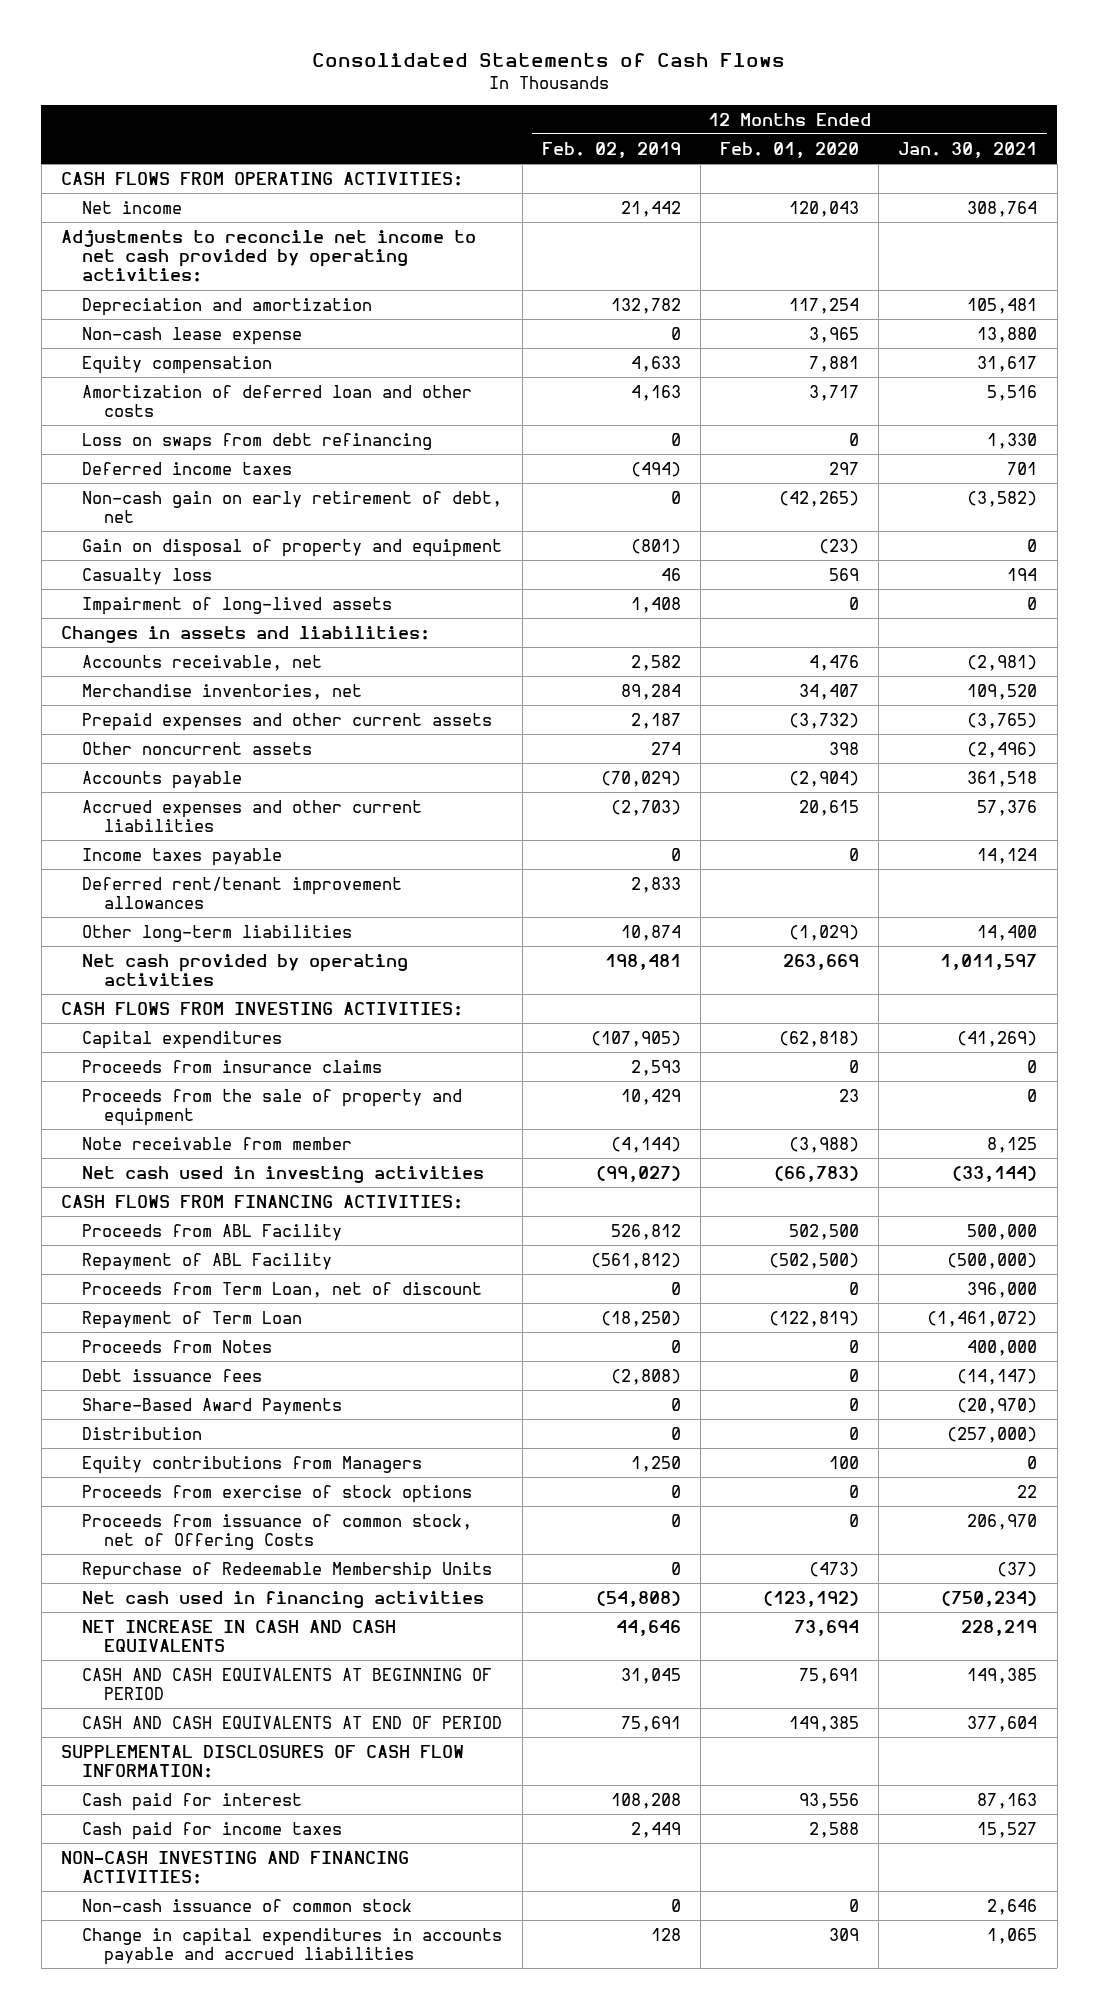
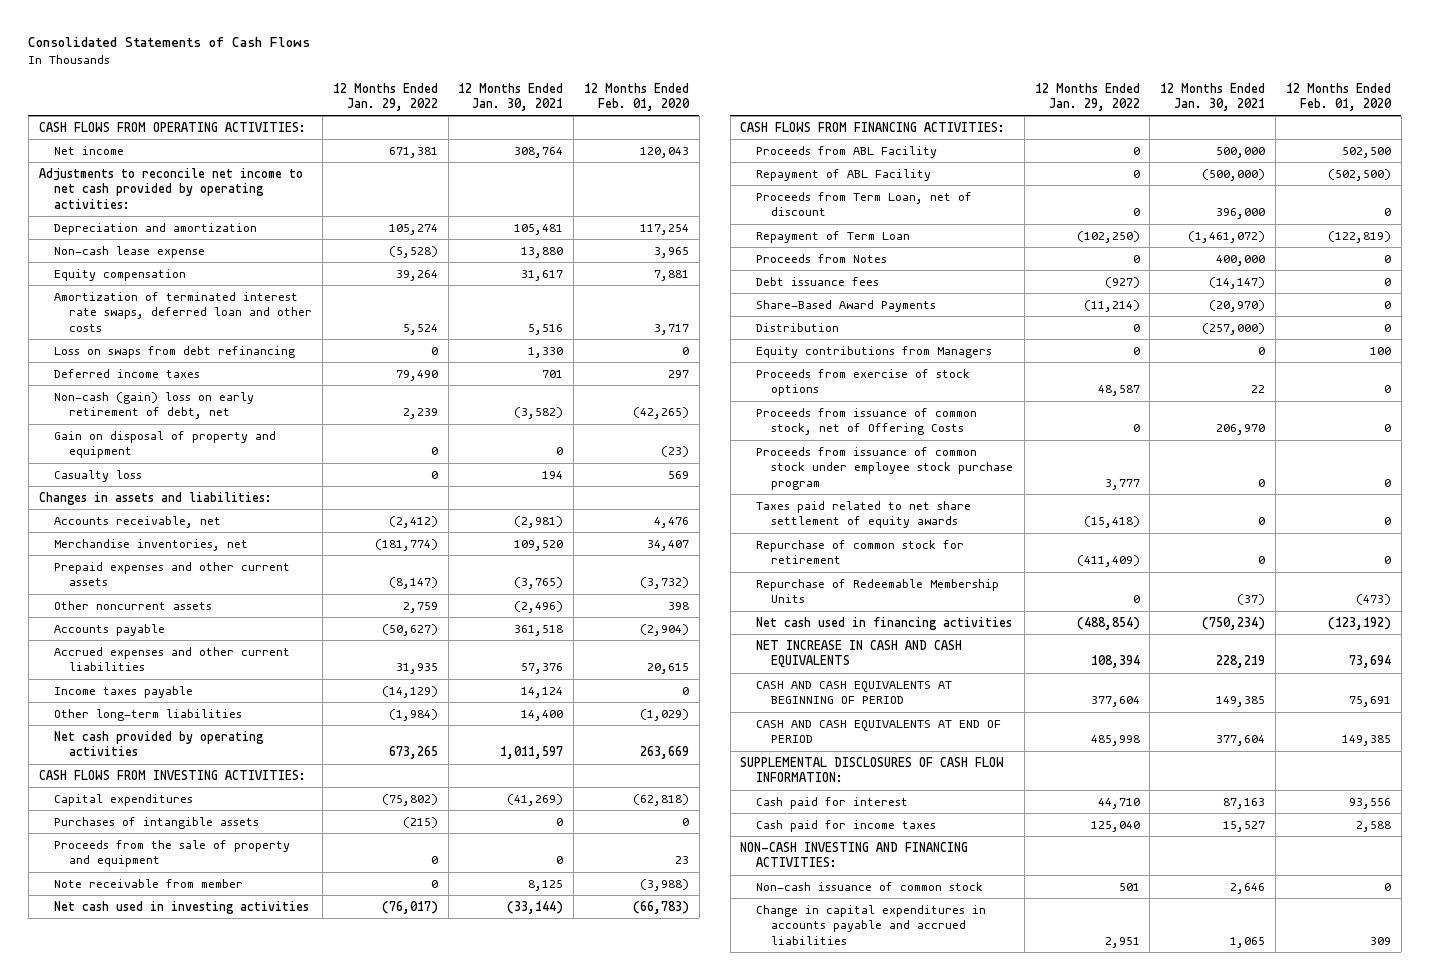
[541,141,681,158] Feb. 02, 2019 -> none
none -> [332,82,438,111] 12 Months Ended Jan. 29, 2022
[82,384,473,417] Amortization of deferred loan and other costs -> [53,292,313,332] Amortization of terminated interest rate swaps, deferred loan and other costs
[82,490,503,523] Non-cash gain on early retirement of debt, net -> [53,392,254,420] Non-cash (gain) loss on early retirement of debt, net
[82,596,393,615] Impairment of long-lived assets -> none
[82,876,403,909] Deferred rent/tenant improvement allowances -> none
[82,1059,383,1073] Proceeds from insurance claims -> none
none -> [53,817,259,830] Purchases of intangible assets
none -> [755,447,1014,490] Proceeds from issuance of common stock under employee stock purchase program
none -> [755,501,971,529] Taxes paid related to net share settlement of equity awards
none -> [755,540,964,565] Repurchase of common stock for retirement

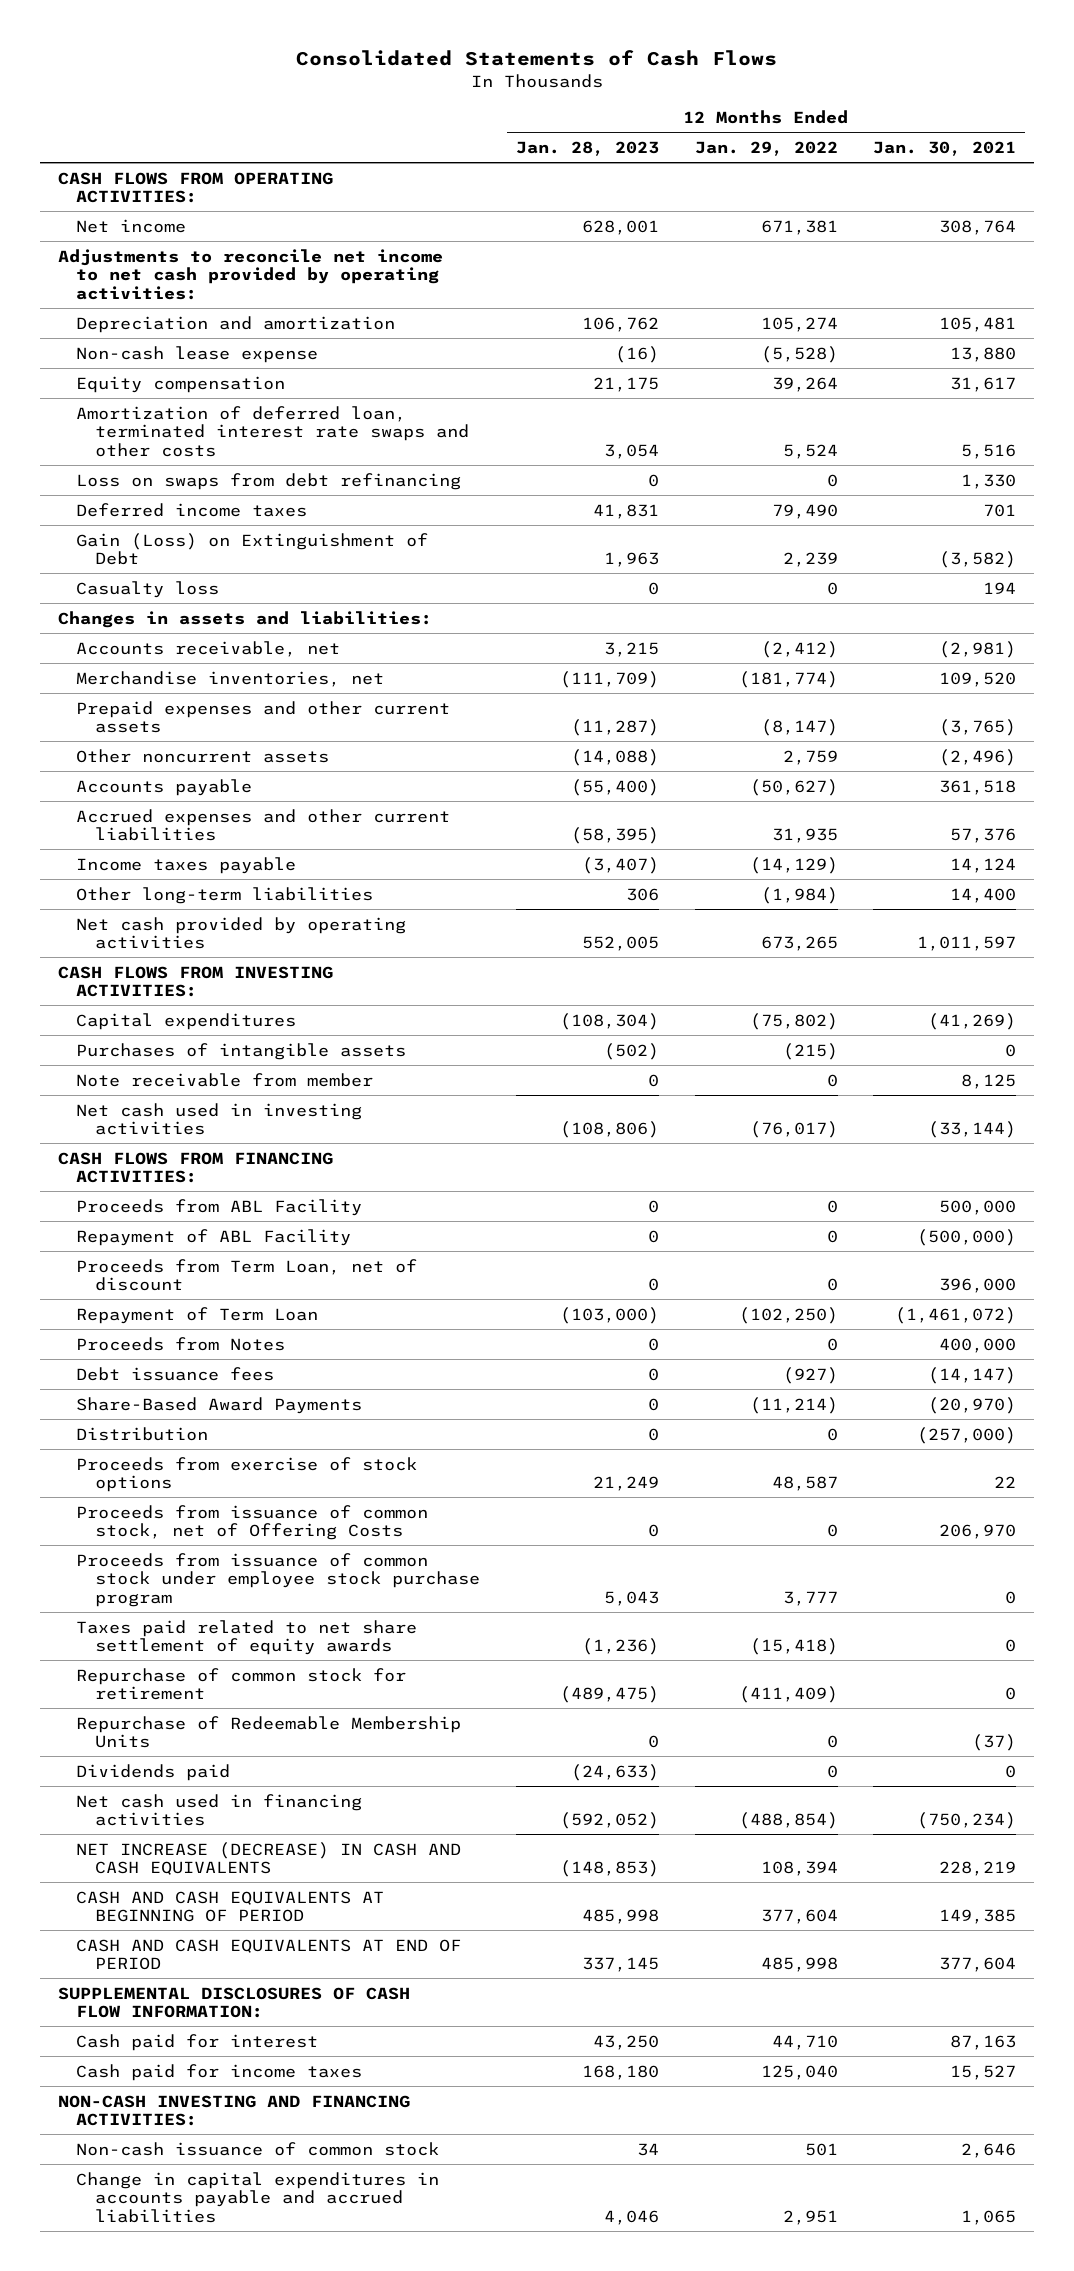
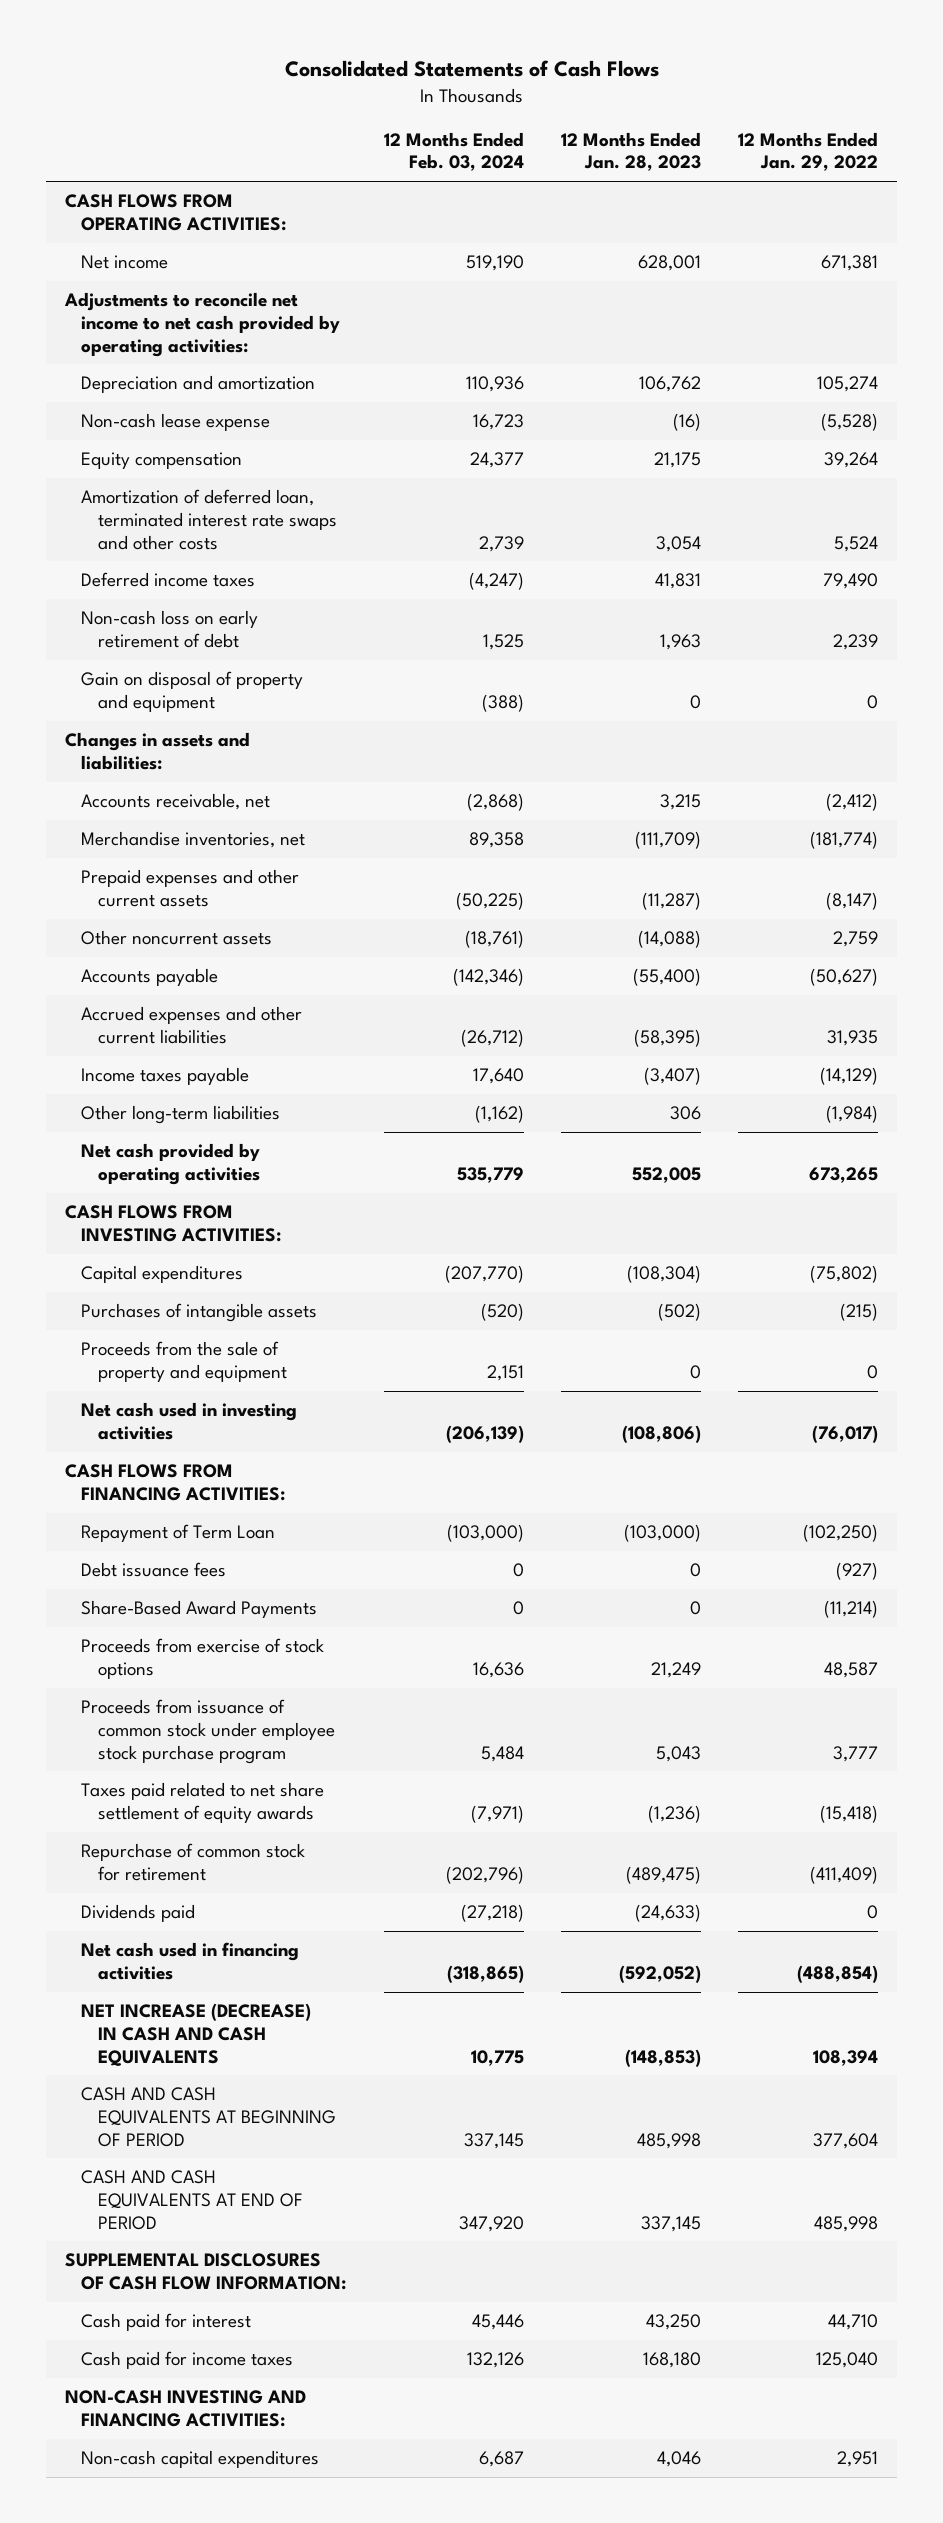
[873,141,1017,157] Jan. 30, 2021 -> none
none -> [383,131,524,172] 12 Months Ended Feb. 03, 2024
[76,472,462,490] Loss on swaps from debt refinancing -> none
[76,580,220,598] Casualty loss -> none
[76,532,429,566] Gain (Loss) on Extinguishment of Debt -> [81,610,259,648] Non-cash loss on early retirement of debt
none -> [81,671,304,712] Gain on disposal of property and equipment
[76,1072,374,1087] Note receivable from member -> none
none -> [81,1341,287,1382] Proceeds from the sale of property and equipment
[76,1198,363,1216] Proceeds from ABL Facility -> none
[76,1228,352,1246] Repayment of ABL Facility -> none
[76,1258,418,1292] Proceeds from Term Loan, net of discount -> none
[76,1336,286,1351] Proceeds from Notes -> none
[76,1426,209,1441] Distribution -> none
[76,1504,429,1541] Proceeds from issuance of common stock, net of Offering Costs -> none
[76,1715,462,1749] Repurchase of Redeemable Membership Units -> none
[76,2141,440,2156] Non-cash issuance of common stock -> none
[76,2171,440,2223] Change in capital expenditures in accounts payable and accrued liabilities -> [81,2450,320,2469] Non-cash capital expenditures

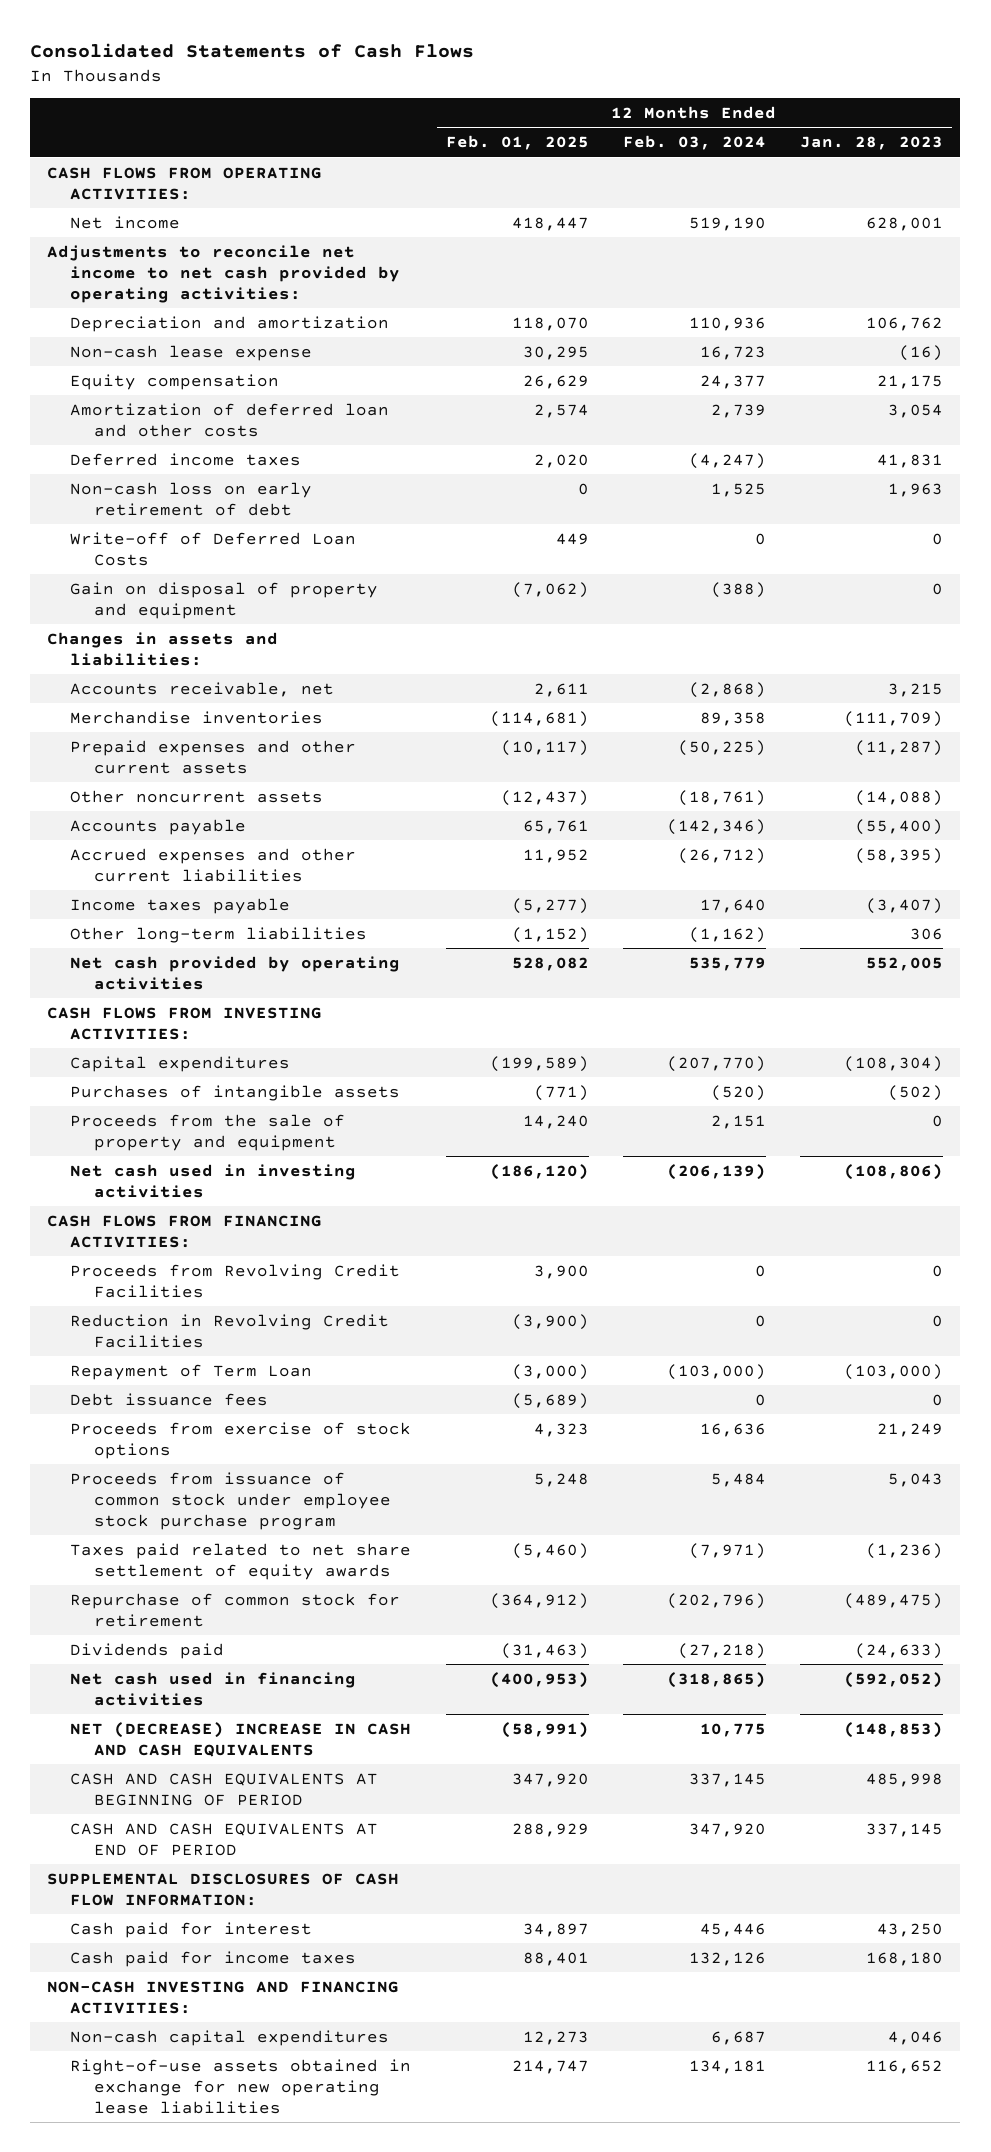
[738,131,879,172] 12 Months Ended Jan. 29, 2022 -> none
none -> [445,135,589,151] Feb. 01, 2025
[81,489,337,550] Amortization of deferred loan, terminated interest rate swaps and other costs -> [70,402,390,437] Amortization of deferred loan and other costs
none -> [70,531,357,566] Write-off of Deferred Loan Costs
[81,831,306,849] Merchandise inventories, net -> [70,710,324,724] Merchandise inventories
none -> [70,1263,401,1298] Proceeds from Revolving Credit Facilities
none -> [70,1313,390,1348] Reduction in Revolving Credit Facilities
[81,1600,318,1619] Share-Based Award Payments -> none
[81,2003,312,2066] NET INCREASE (DECREASE) IN CASH AND CASH EQUIVALENTS -> [70,1721,412,1757] NET (DECREASE) INCREASE IN CASH AND CASH EQUIVALENTS
none -> [70,2058,412,2114] Right-of-use assets obtained in exchange for new operating lease liabilities

